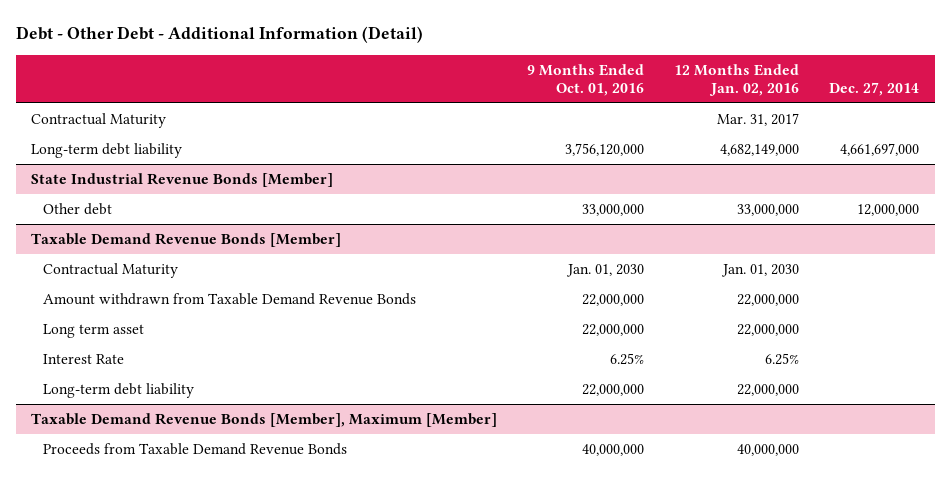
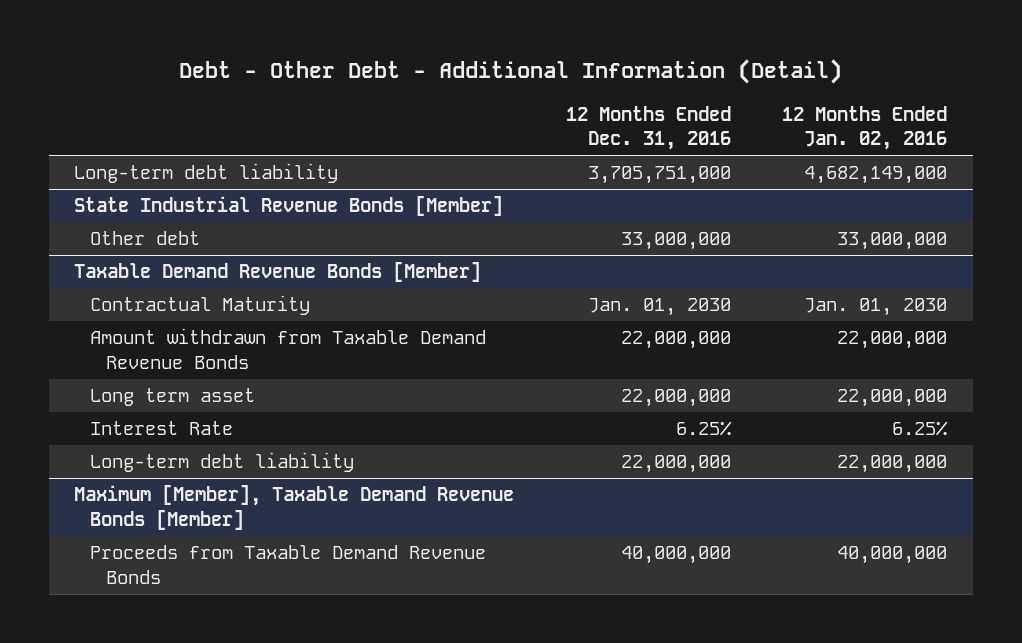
[526,63,644,96] 9 Months Ended Oct. 01, 2016 -> none
[829,81,920,96] Dec. 27, 2014 -> none
none -> [565,105,731,151] 12 Months Ended Dec. 31, 2016
[30,112,166,128] Contractual Maturity -> none
[30,412,497,427] Taxable Demand Revenue Bonds [Member], Maximum [Member] -> [74,485,515,530] Maximum [Member], Taxable Demand Revenue Bonds [Member]

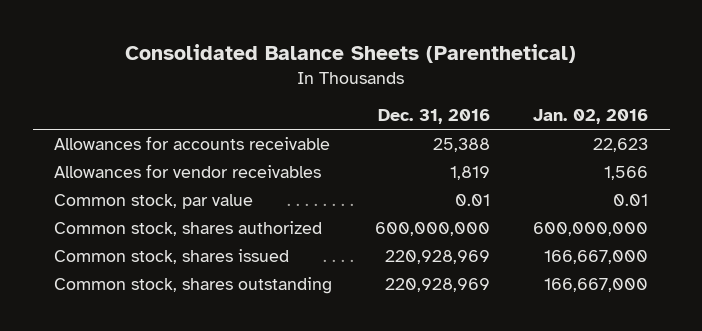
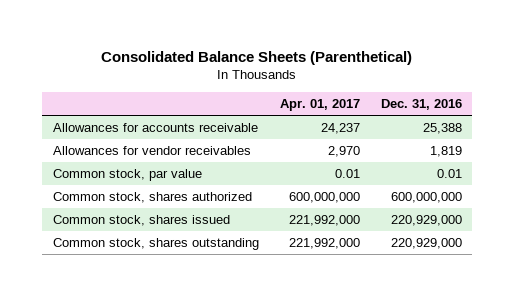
[533,109,649,125] Jan. 02, 2016 -> none
none -> [279,99,360,112] Apr. 01, 2017
[385,249,491,264] 220,928,969 -> [390,214,462,226] 220,929,000
[385,277,491,292] 220,928,969 -> [390,237,462,249] 220,929,000

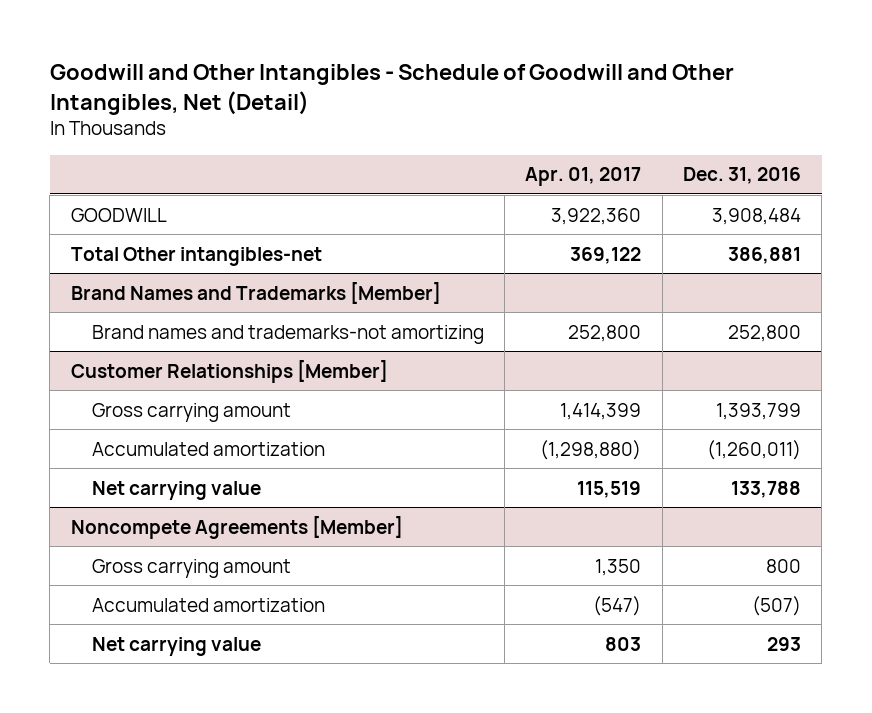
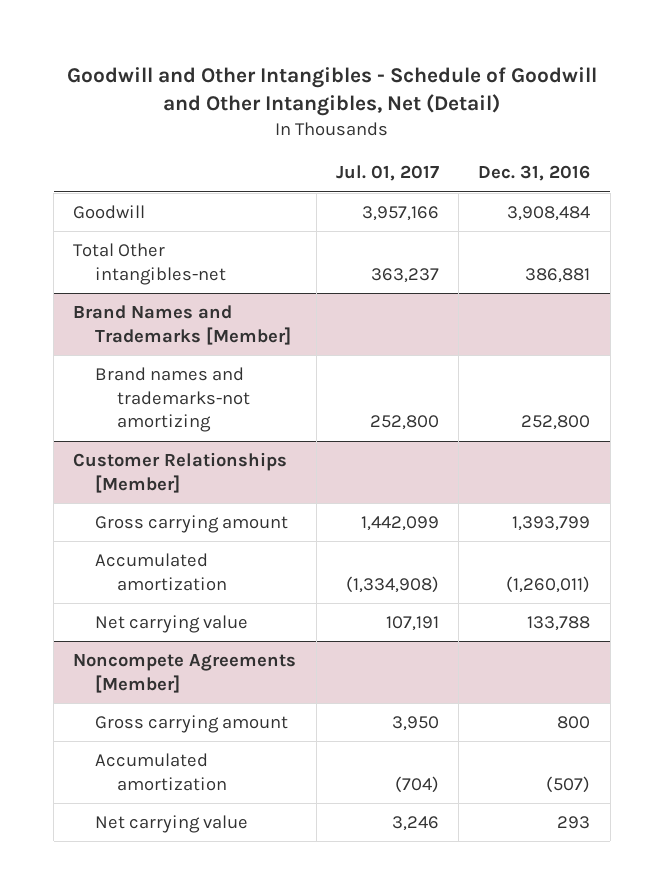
[525,167,642,187] Apr. 01, 2017 -> none
none -> [335,165,439,182] Jul. 01, 2017
[70,207,167,222] GOODWILL -> [73,204,146,219] Goodwill

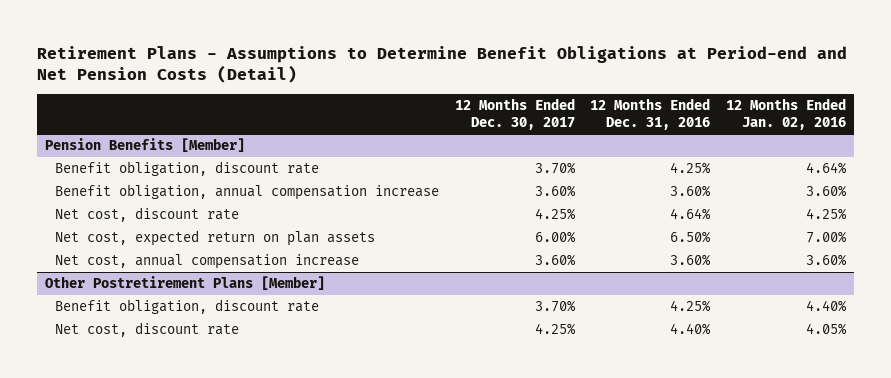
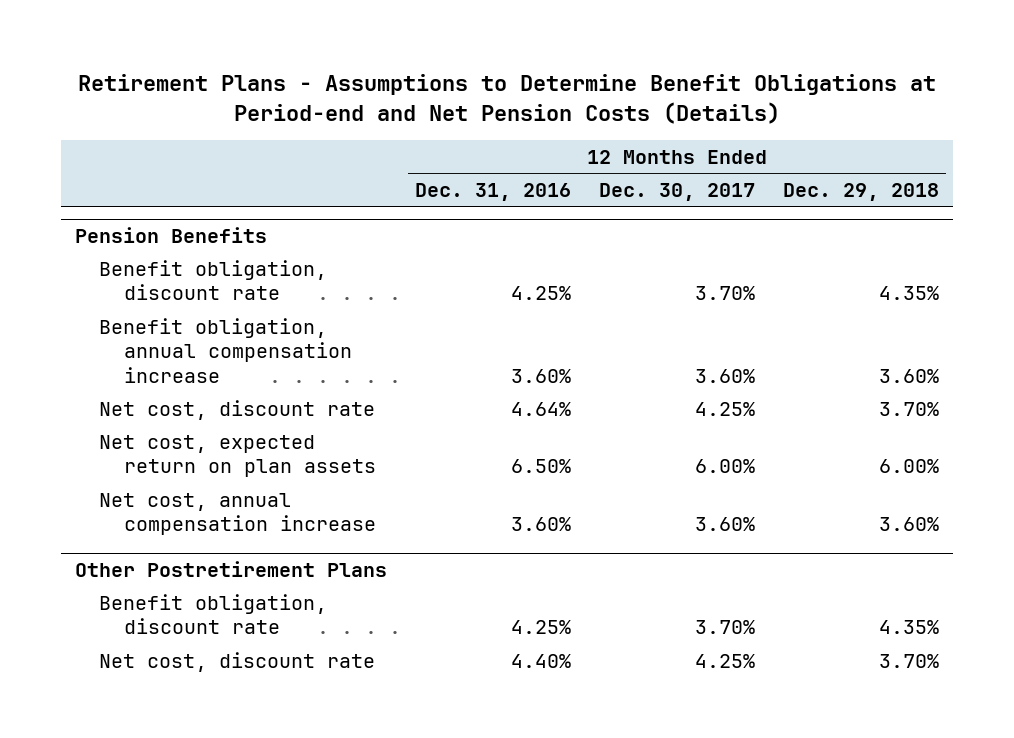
[37,45,848,83] Retirement Plans - Assumptions to Determine Benefit Obligations at Period-end and Net Pension Costs (Detail) -> [77,73,936,124] Retirement Plans - Assumptions to Determine Benefit Obligations at Period-end and Net Pension Costs (Details)
[726,98,847,130] 12 Months Ended Jan. 02, 2016 -> none
none -> [782,182,939,201] Dec. 29, 2018
[45,138,246,153] Pension Benefits [Member] -> [74,226,267,243] Pension Benefits
[45,276,326,291] Other Postretirement Plans [Member] -> [74,560,387,577] Other Postretirement Plans

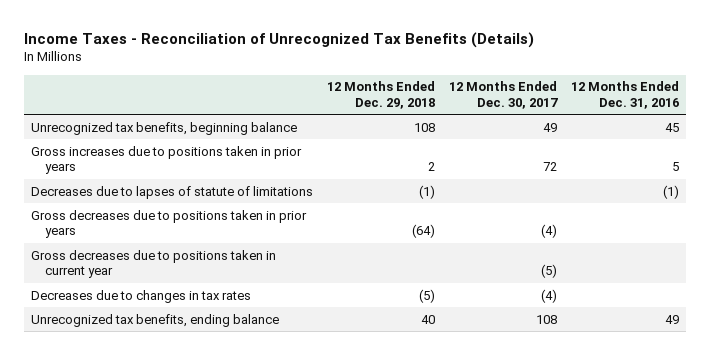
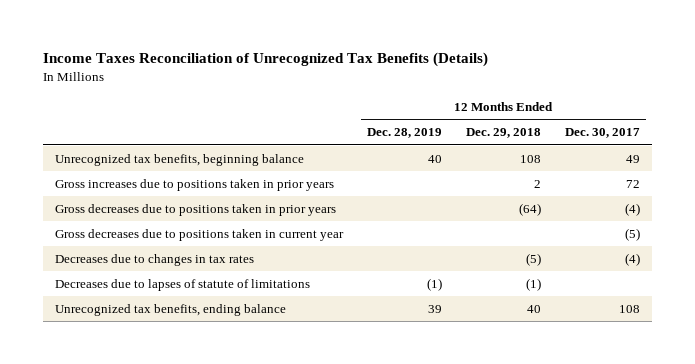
[23,31,534,48] Income Taxes - Reconciliation of Unrecognized Tax Benefits (Details) -> [43,52,489,68] Income Taxes Reconciliation of Unrecognized Tax Benefits (Details)
[570,81,679,109] 12 Months Ended Dec. 31, 2016 -> none
none -> [367,128,443,139] Dec. 28, 2019
[30,185,313,199] Decreases due to lapses of statute of limitations -> [55,278,311,291] Decreases due to lapses of statute of limitations

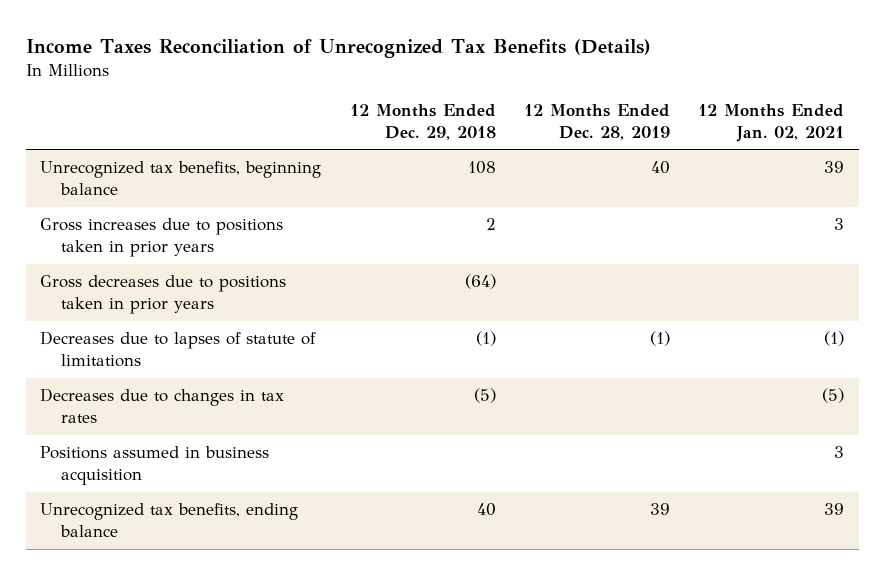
[564,128,640,139] Dec. 30, 2017 -> none
none -> [698,103,845,142] 12 Months Ended Jan. 02, 2021
[55,228,345,241] Gross decreases due to positions taken in current year -> none
[55,253,255,266] Decreases due to changes in tax rates -> [40,388,285,424] Decreases due to changes in tax rates
none -> [40,446,270,486] Positions assumed in business acquisition

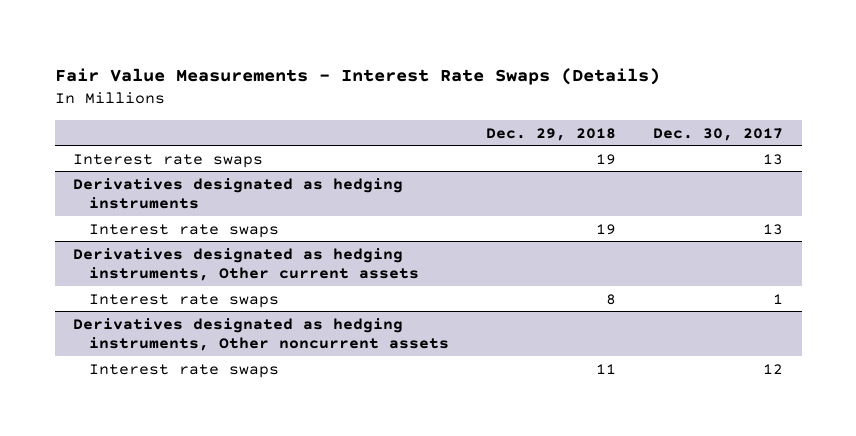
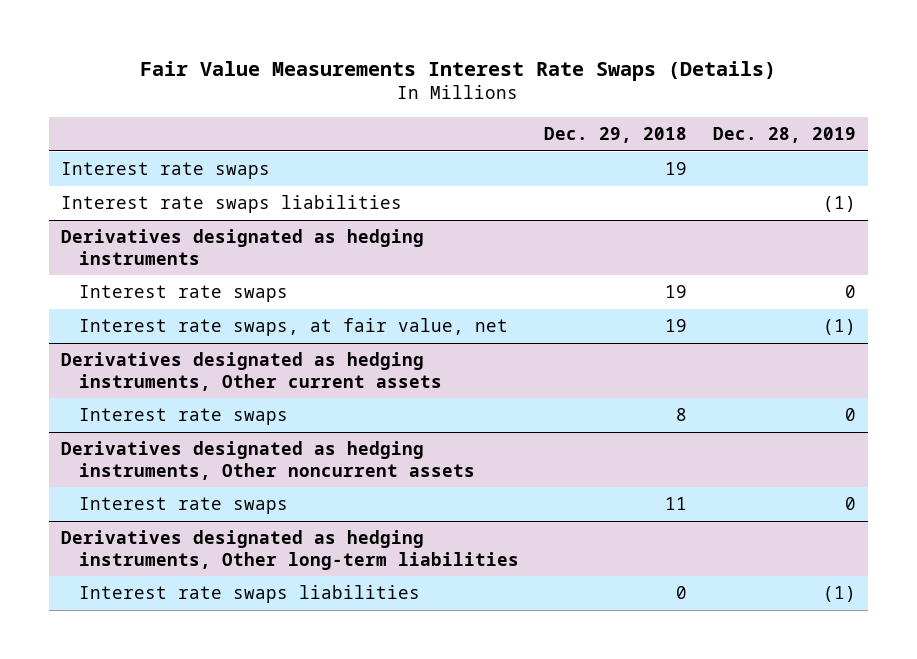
[54,67,660,85] Fair Value Measurements - Interest Rate Swaps (Details) -> [140,60,777,81] Fair Value Measurements Interest Rate Swaps (Details)
[653,127,784,141] Dec. 30, 2017 -> none
none -> [712,126,856,143] Dec. 28, 2019
none -> [61,195,403,214] Interest rate swaps liabilities
none -> [79,318,509,337] Interest rate swaps, at fair value, net
none -> [61,530,520,570] Derivatives designated as hedging instruments, Other long-term liabilities
none -> [79,585,421,604] Interest rate swaps liabilities

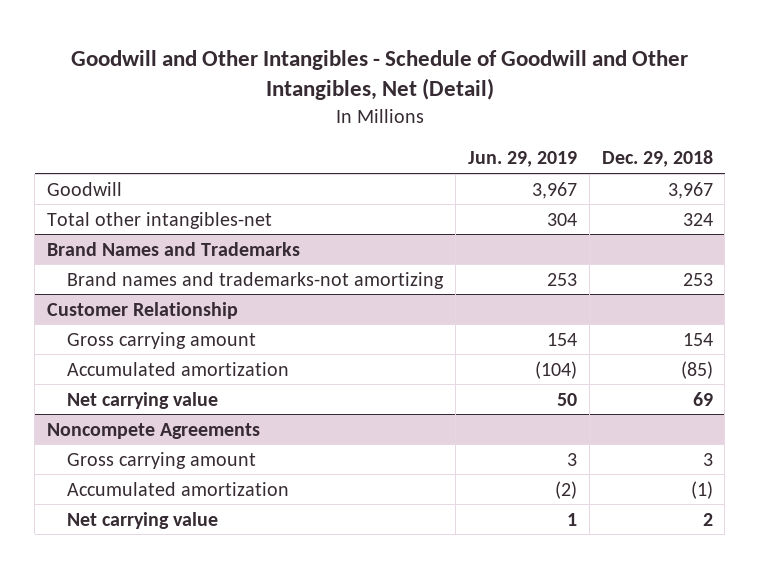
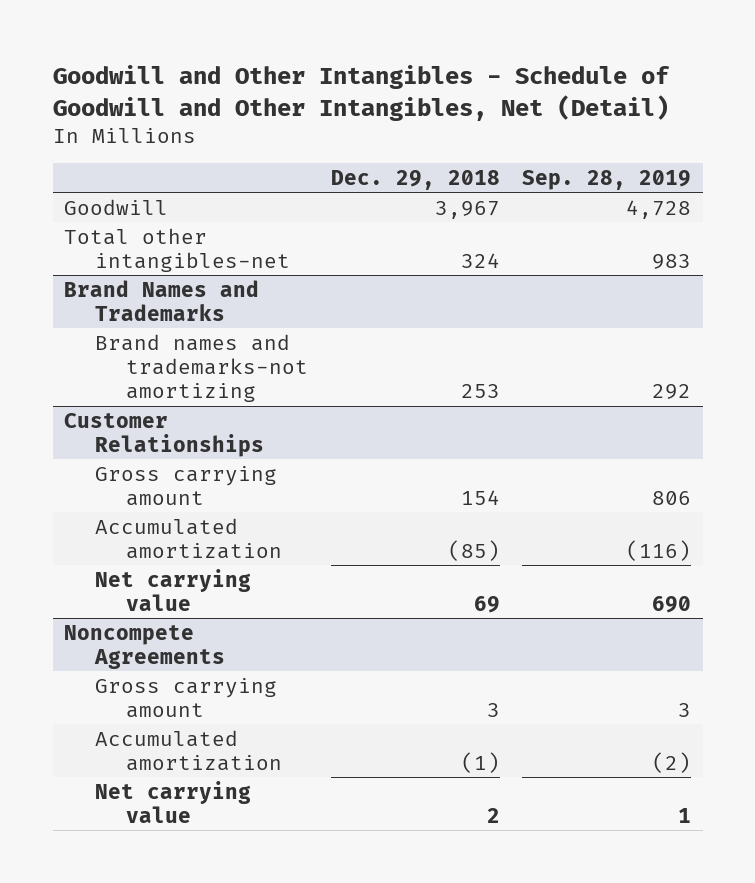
[467,151,577,168] Jun. 29, 2019 -> none
none -> [522,169,692,190] Sep. 28, 2019
[47,301,239,319] Customer Relationship -> [63,412,265,457] Customer Relationships

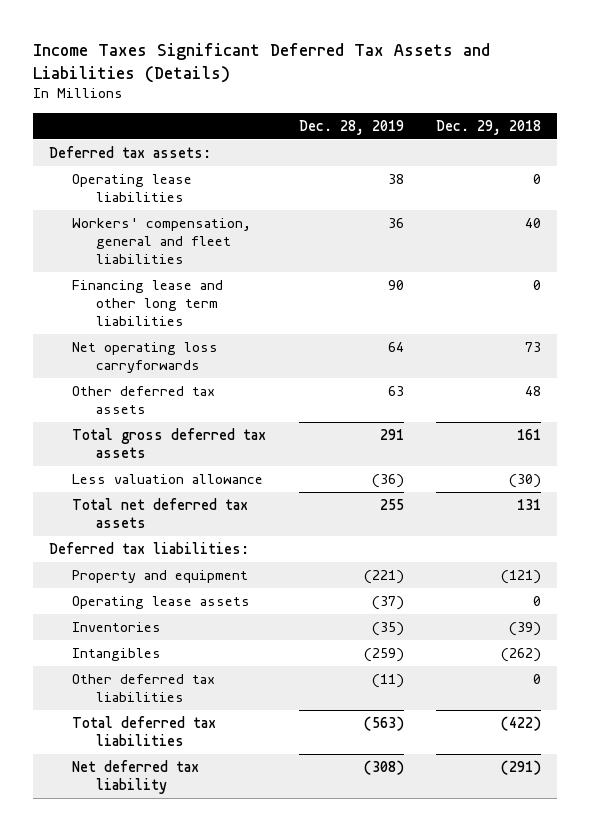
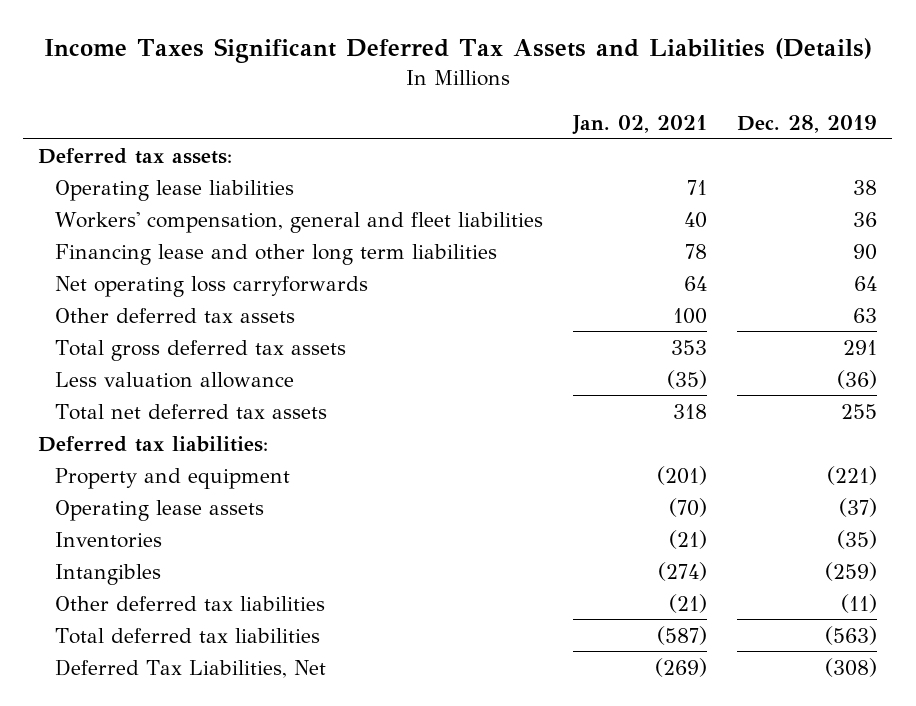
[436,119,542,135] Dec. 29, 2018 -> none
none -> [572,114,708,135] Jan. 02, 2021
[72,759,200,795] Net deferred tax liability -> [55,658,327,678] Deferred Tax Liabilities, Net

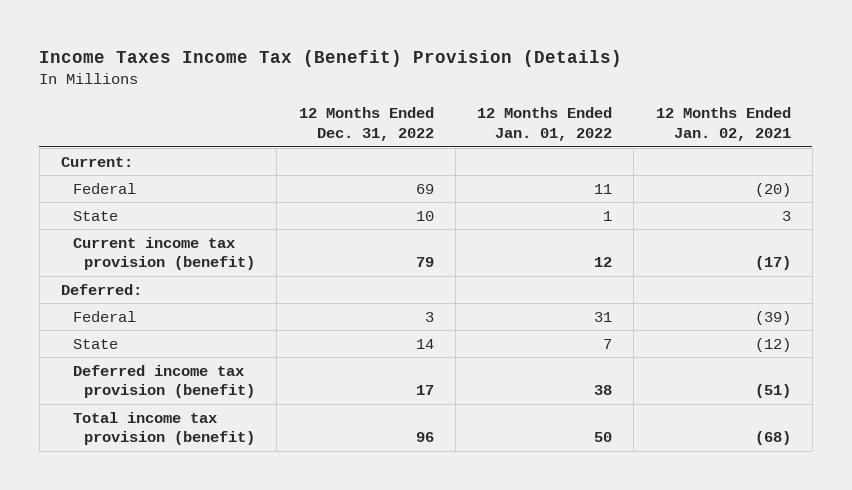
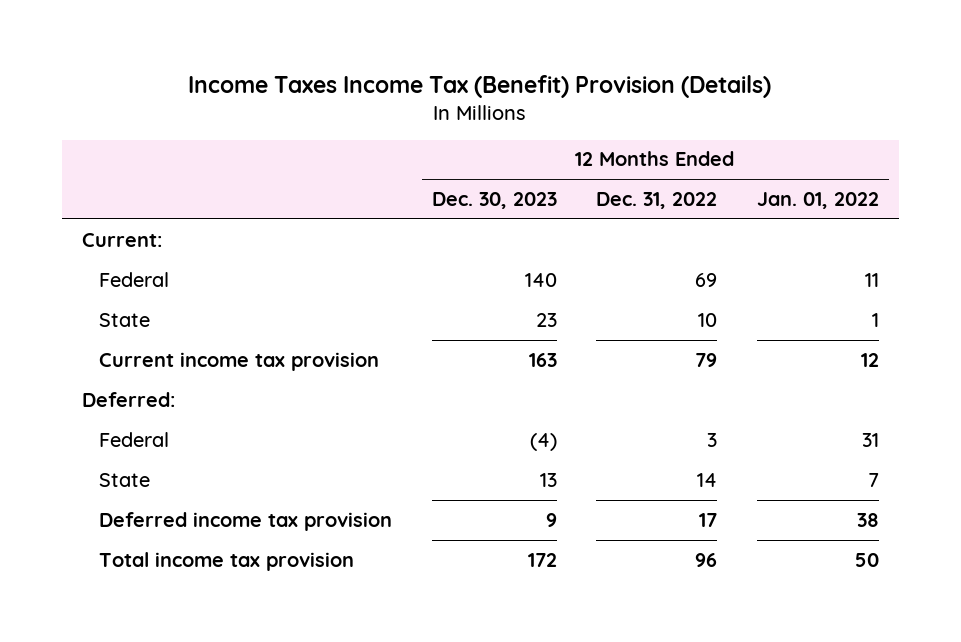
[655,107,791,141] 12 Months Ended Jan. 02, 2021 -> none
none -> [431,191,557,209] Dec. 30, 2023
[72,236,256,271] Current income tax provision (benefit) -> [99,351,380,371] Current income tax provision
[72,364,256,399] Deferred income tax provision (benefit) -> [99,511,393,531] Deferred income tax provision
[72,411,256,446] Total income tax provision (benefit) -> [99,551,355,571] Total income tax provision

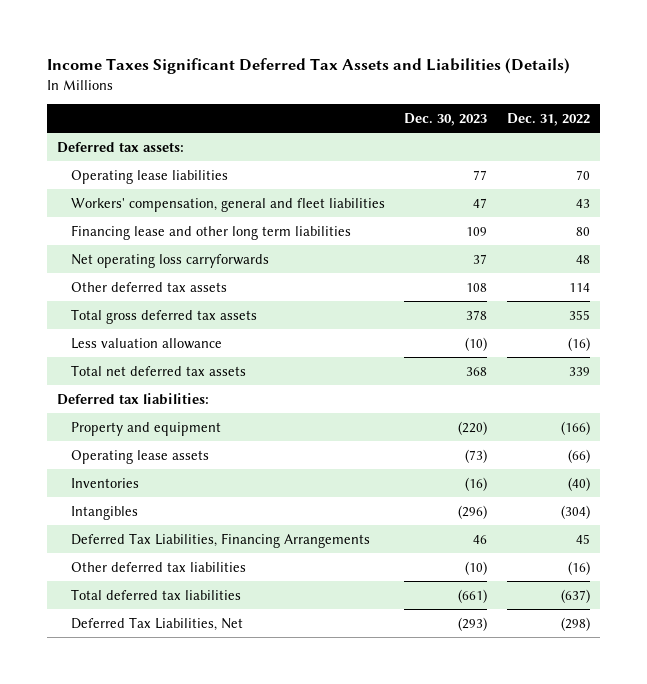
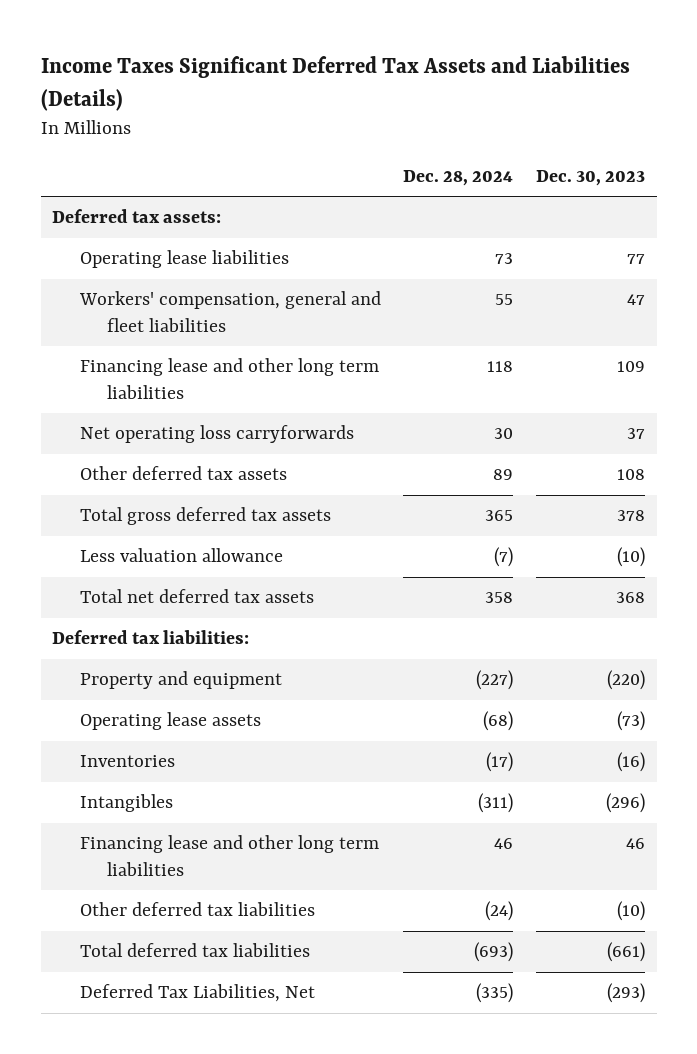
[506,113,590,127] Dec. 31, 2022 -> none
none -> [403,169,514,186] Dec. 28, 2024
[70,532,370,548] Deferred Tax Liabilities, Financing Arrangements -> [79,835,379,876] Financing lease and other long term liabilities

